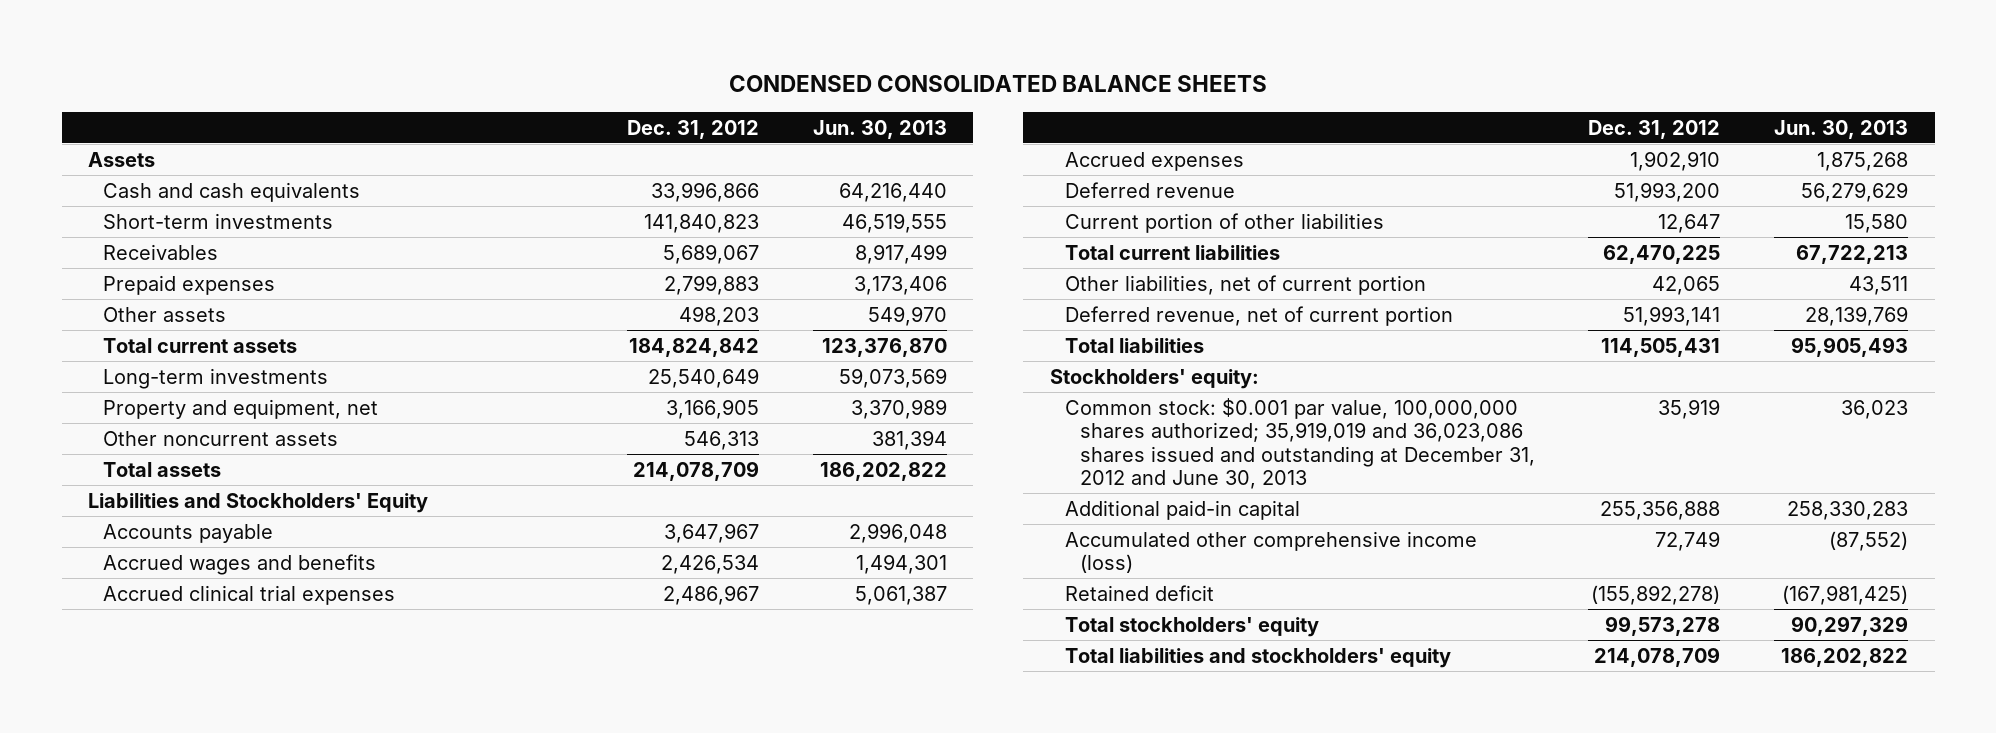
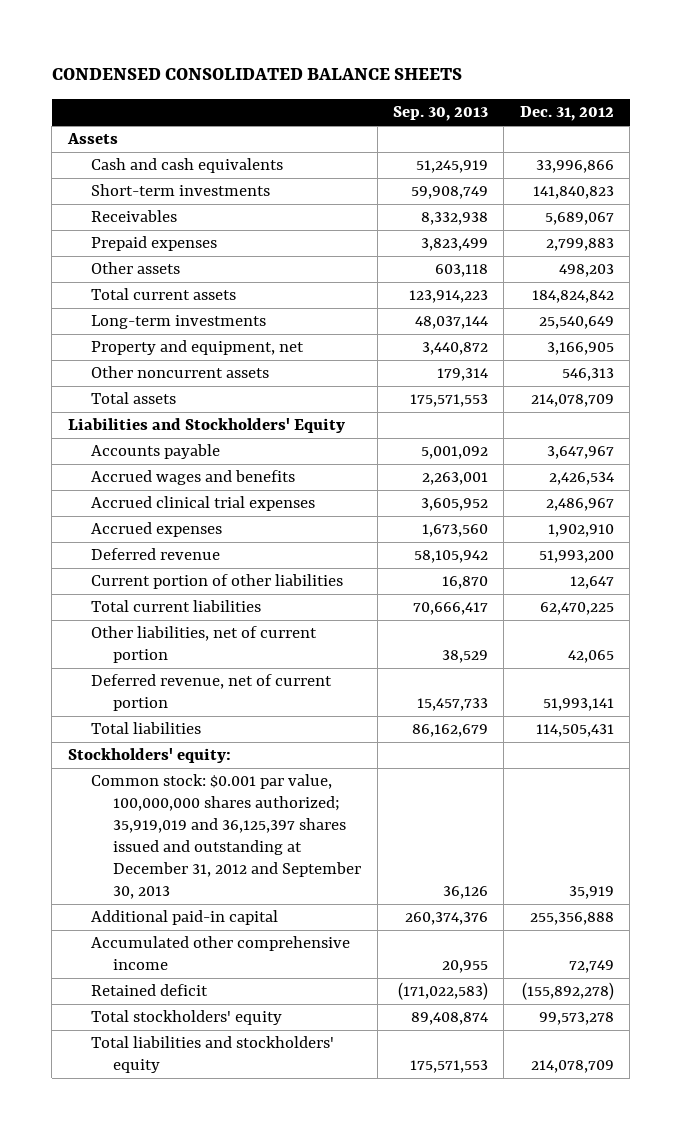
[812,119,947,139] Jun. 30, 2013 -> none
none -> [393,106,489,122] Sep. 30, 2013
[1064,397,1535,490] Common stock: $0.001 par value, 100,000,000 shares authorized; 35,919,019 and 36,023,086 shares issued and outstanding at December 31, 2012 and June 30, 2013 -> [90,774,362,900] Common stock: $0.001 par value, 100,000,000 shares authorized; 35,919,019 and 36,125,397 shares issued and outstanding at December 31, 2012 and September 30, 2013
[1064,530,1477,574] Accumulated other comprehensive income (loss) -> [90,936,350,971] Accumulated other comprehensive income

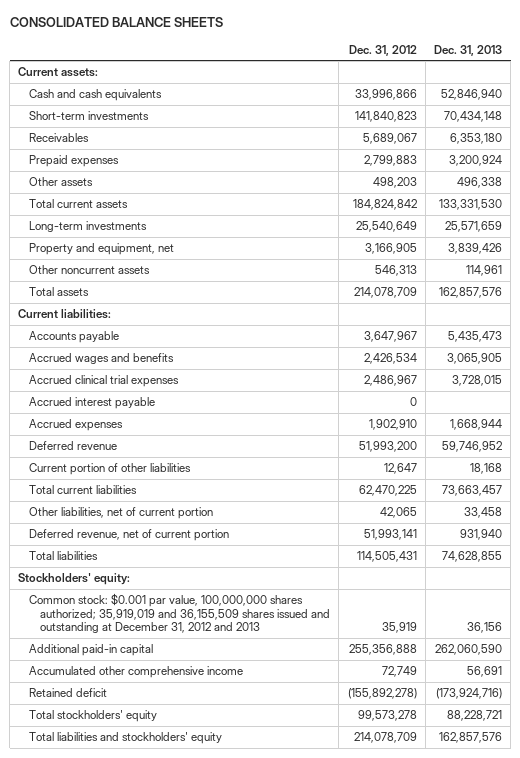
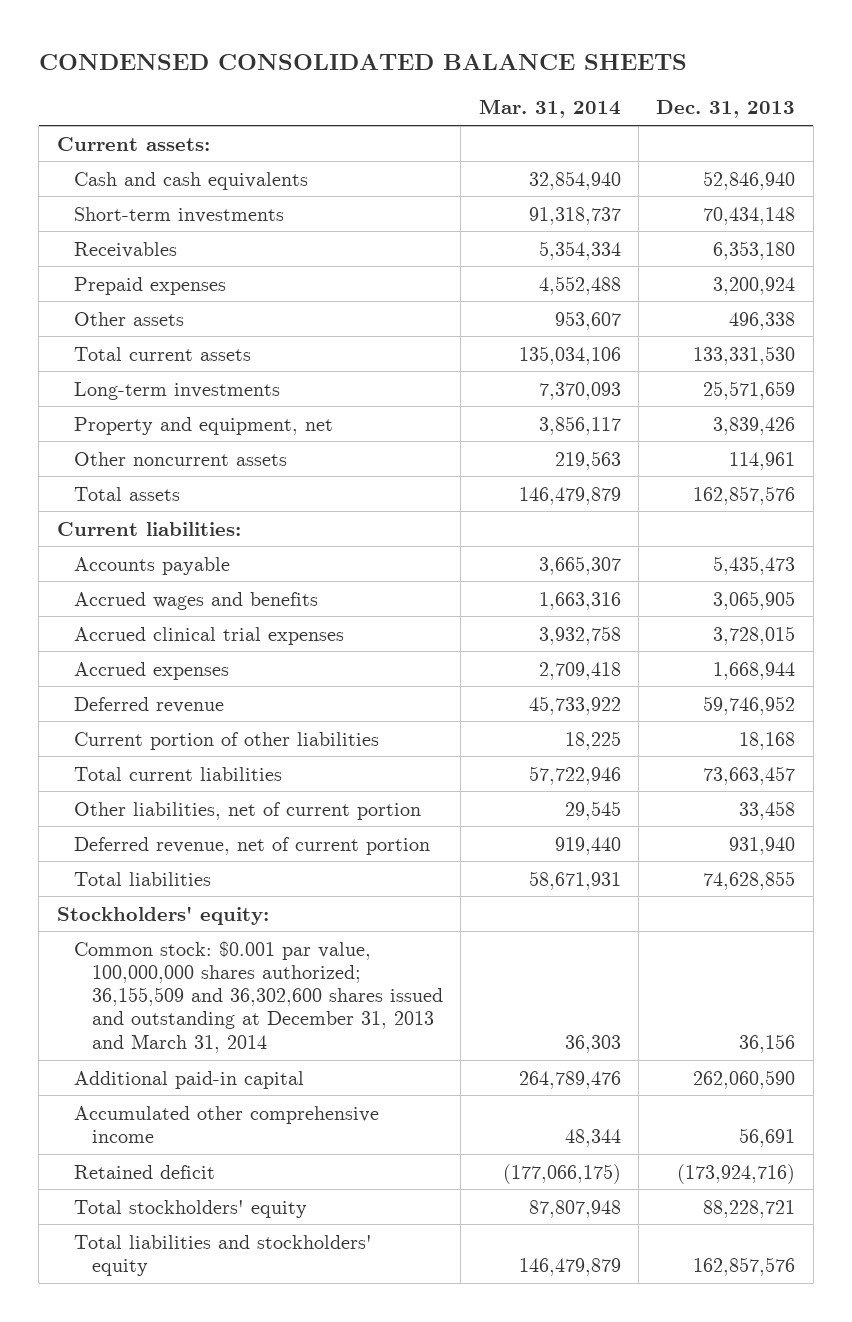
[9,17,223,28] CONSOLIDATED BALANCE SHEETS -> [38,53,687,70] CONDENSED CONSOLIDATED BALANCE SHEETS
[348,44,417,56] Dec. 31, 2012 -> none
none -> [478,99,621,119] Mar. 31, 2014
[29,397,156,410] Accrued interest payable -> none
[29,593,331,634] Common stock: $0.001 par value, 100,000,000 shares authorized; 35,919,019 and 36,155,509 shares issued and outstanding at December 31, 2012 and 2013 -> [74,940,443,1053] Common stock: $0.001 par value, 100,000,000 shares authorized; 36,155,509 and 36,302,600 shares issued and outstanding at December 31, 2013 and March 31, 2014

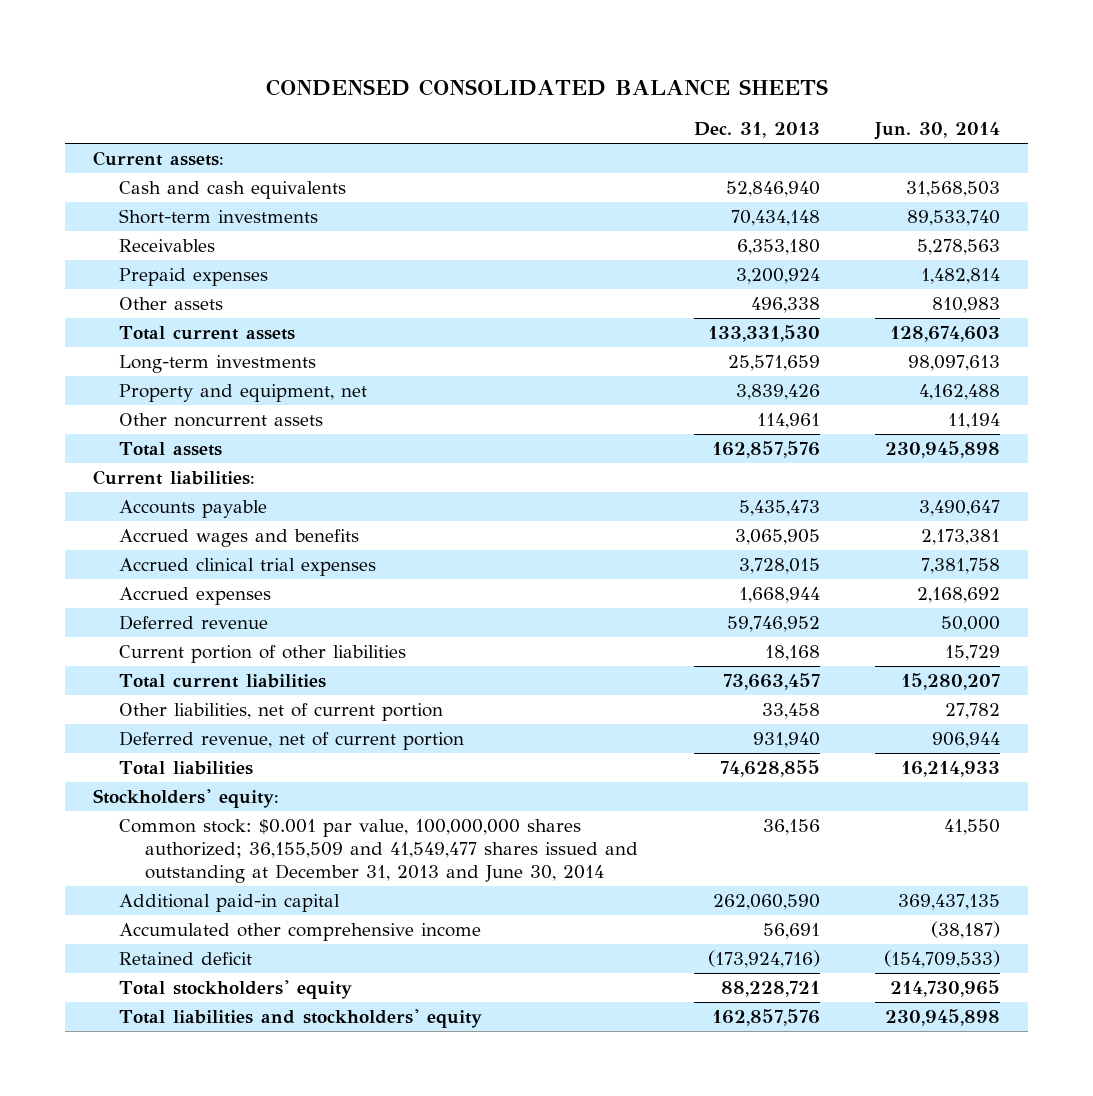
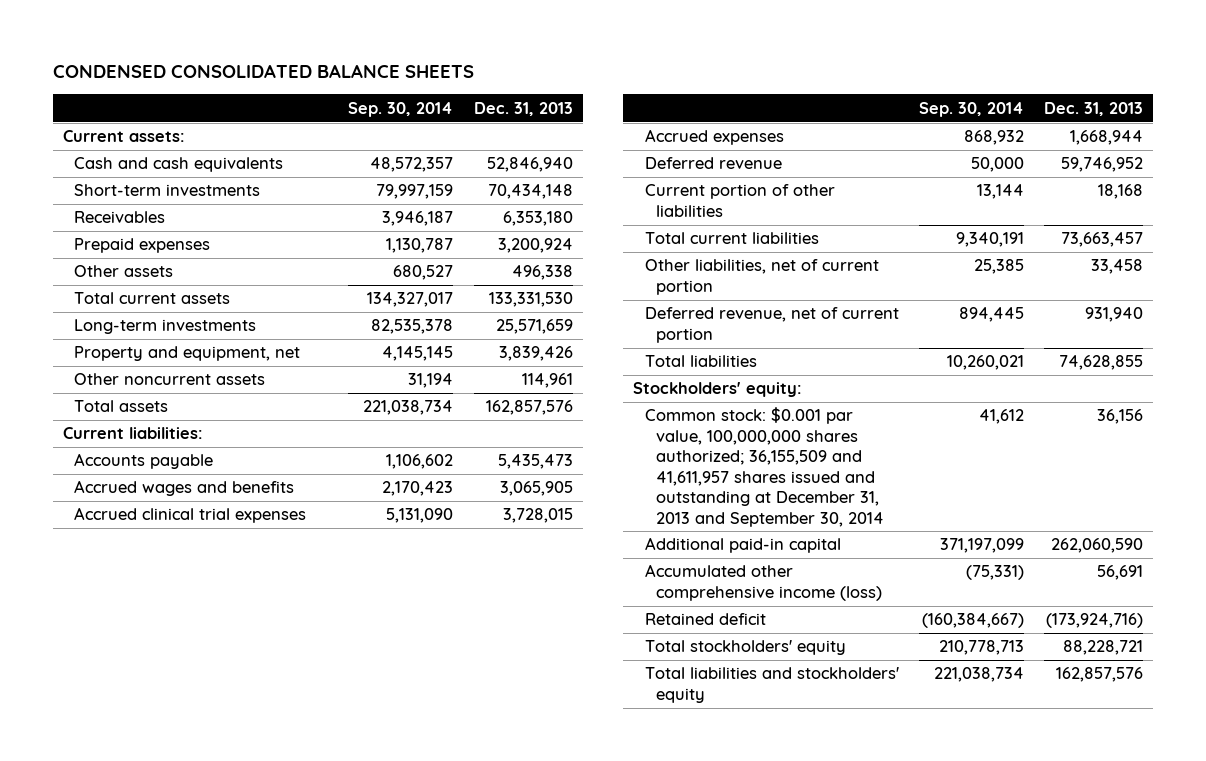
[874,122,1001,141] Jun. 30, 2014 -> none
none -> [348,101,454,117] Sep. 30, 2014
[119,819,639,884] Common stock: $0.001 par value, 100,000,000 shares authorized; 36,155,509 and 41,549,477 shares issued and outstanding at December 31, 2013 and June 30, 2014 -> [644,407,885,527] Common stock: $0.001 par value, 100,000,000 shares authorized; 36,155,509 and 41,611,957 shares issued and outstanding at December 31, 2013 and September 30, 2014
[119,923,482,942] Accumulated other comprehensive income -> [644,564,883,601] Accumulated other comprehensive income (loss)

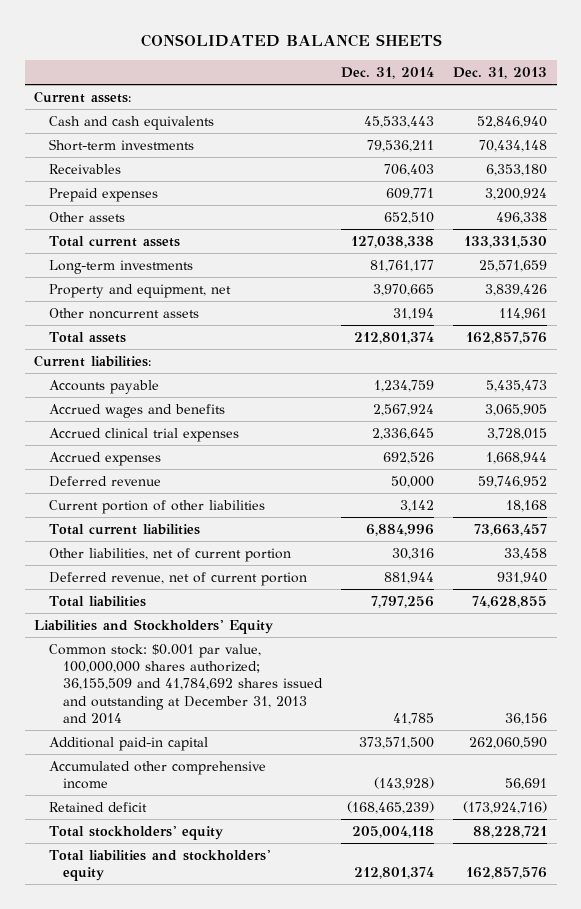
[53,64,475,79] CONDENSED CONSOLIDATED BALANCE SHEETS -> [140,34,442,48] CONSOLIDATED BALANCE SHEETS
[348,101,454,117] Sep. 30, 2014 -> none
none -> [341,67,435,80] Dec. 31, 2014
[633,382,803,398] Stockholders' equity: -> [34,618,274,634] Liabilities and Stockholders' Equity
[644,407,885,527] Common stock: $0.001 par value, 100,000,000 shares authorized; 36,155,509 and 41,611,957 shares issued and outstanding at December 31, 2013 and September 30, 2014 -> [48,643,324,725] Common stock: $0.001 par value, 100,000,000 shares authorized; 36,155,509 and 41,784,692 shares issued and outstanding at December 31, 2013 and 2014
[644,564,883,601] Accumulated other comprehensive income (loss) -> [48,760,266,790] Accumulated other comprehensive income

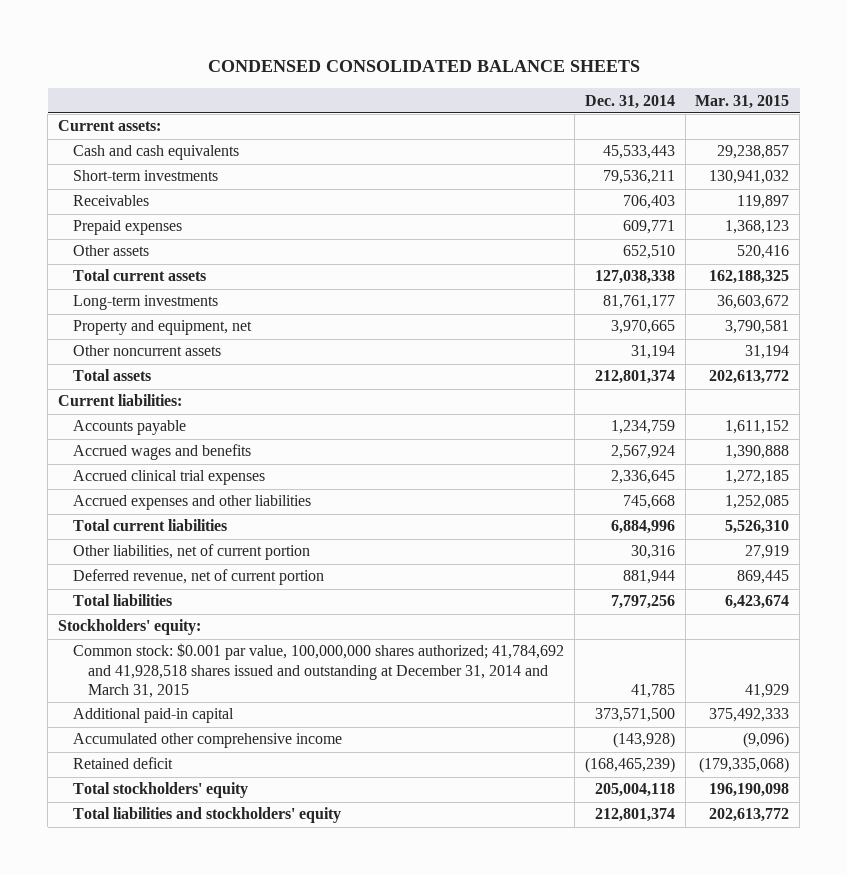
[140,34,442,48] CONSOLIDATED BALANCE SHEETS -> [207,60,640,73] CONDENSED CONSOLIDATED BALANCE SHEETS
[453,67,548,80] Dec. 31, 2013 -> none
none -> [695,94,790,109] Mar. 31, 2015
[48,451,161,466] Accrued expenses -> none
[48,475,161,487] Deferred revenue -> none
[48,499,265,514] Current portion of other liabilities -> none
none -> [73,495,312,511] Accrued expenses and other liabilities
[34,618,274,634] Liabilities and Stockholders' Equity -> [58,619,202,636] Stockholders' equity:
[48,643,324,725] Common stock: $0.001 par value, 100,000,000 shares authorized; 36,155,509 and 41,784,692 shares issued and outstanding at December 31, 2013 and 2014 -> [73,643,565,698] Common stock: $0.001 par value, 100,000,000 shares authorized; 41,784,692 and 41,928,518 shares issued and outstanding at December 31, 2014 and March 31, 2015

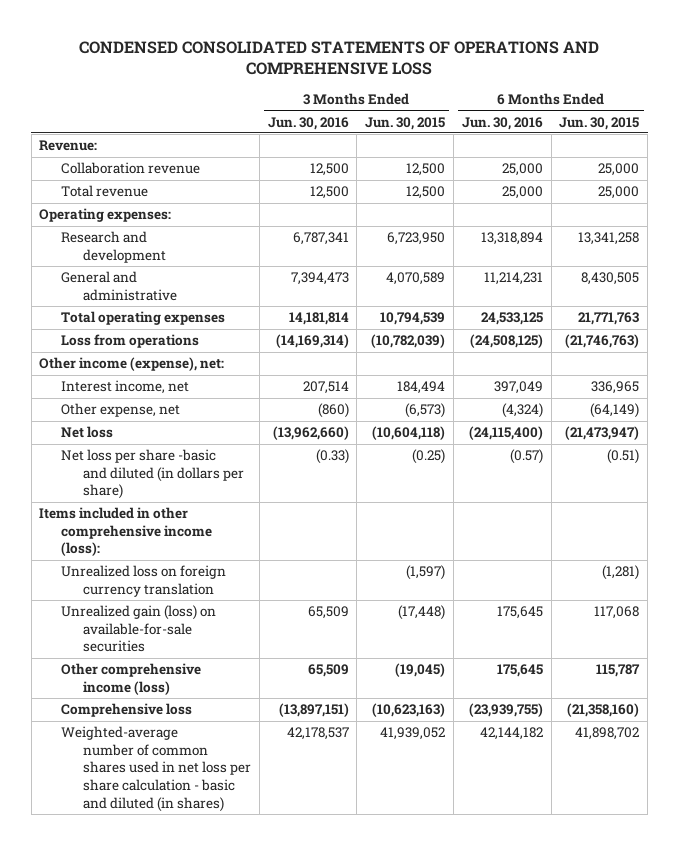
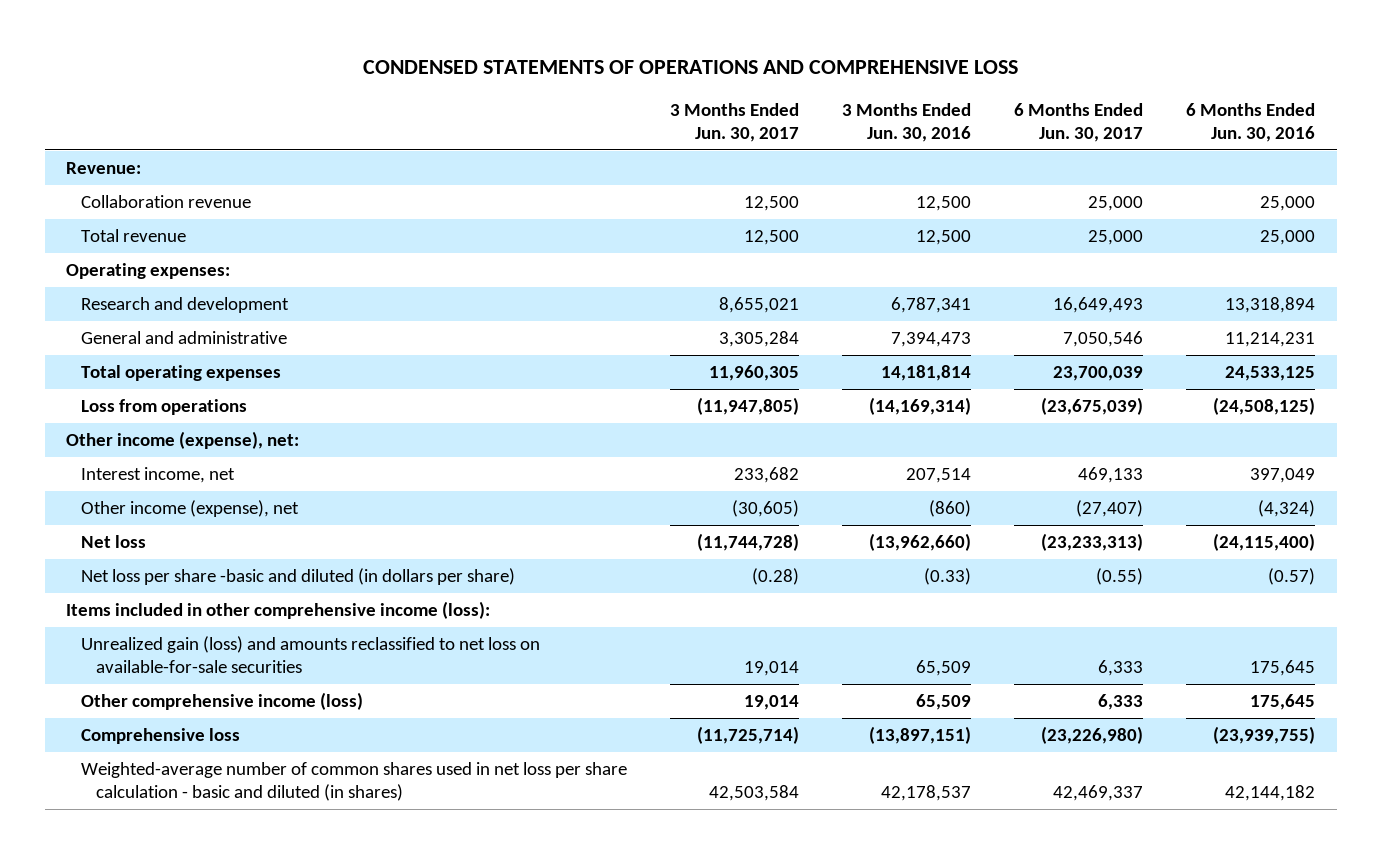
[79,40,600,75] CONDENSED CONSOLIDATED STATEMENTS OF OPERATIONS AND COMPREHENSIVE LOSS -> [362,60,1018,75] CONDENSED STATEMENTS OF OPERATIONS AND COMPREHENSIVE LOSS
[365,116,446,130] Jun. 30, 2015 -> none
[559,116,640,130] Jun. 30, 2015 -> none
none -> [670,102,800,143] 3 Months Ended Jun. 30, 2017
none -> [1014,102,1144,143] 6 Months Ended Jun. 30, 2017
[61,403,181,418] Other expense, net -> [81,499,300,517] Other income (expense), net
[61,565,227,597] Unrealized loss on foreign currency translation -> none
[61,605,217,653] Unrealized gain (loss) on available-for-sale securities -> [81,635,541,674] Unrealized gain (loss) and amounts reclassified to net loss on available-for-sale securities

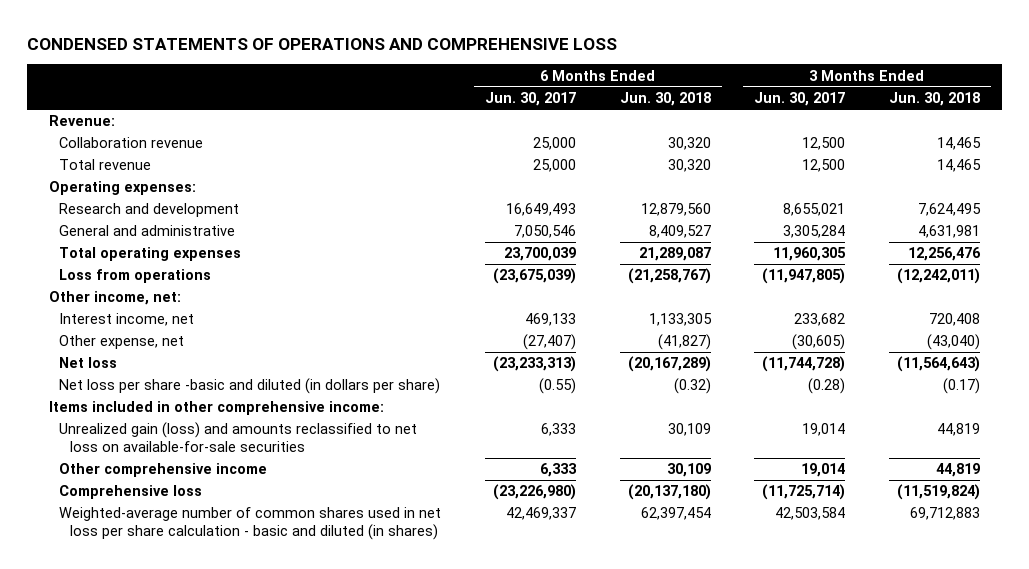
[842,102,972,143] 3 Months Ended Jun. 30, 2016 -> none
[1186,102,1316,143] 6 Months Ended Jun. 30, 2016 -> none
none -> [619,92,711,107] Jun. 30, 2018
none -> [889,92,981,107] Jun. 30, 2018
[66,430,300,449] Other income (expense), net: -> [48,291,181,306] Other income, net:
[81,499,300,517] Other income (expense), net -> [59,335,185,350] Other expense, net
[66,600,491,619] Items included in other comprehensive income (loss): -> [48,401,384,416] Items included in other comprehensive income:
[81,691,364,710] Other comprehensive income (loss) -> [59,463,268,478] Other comprehensive income

